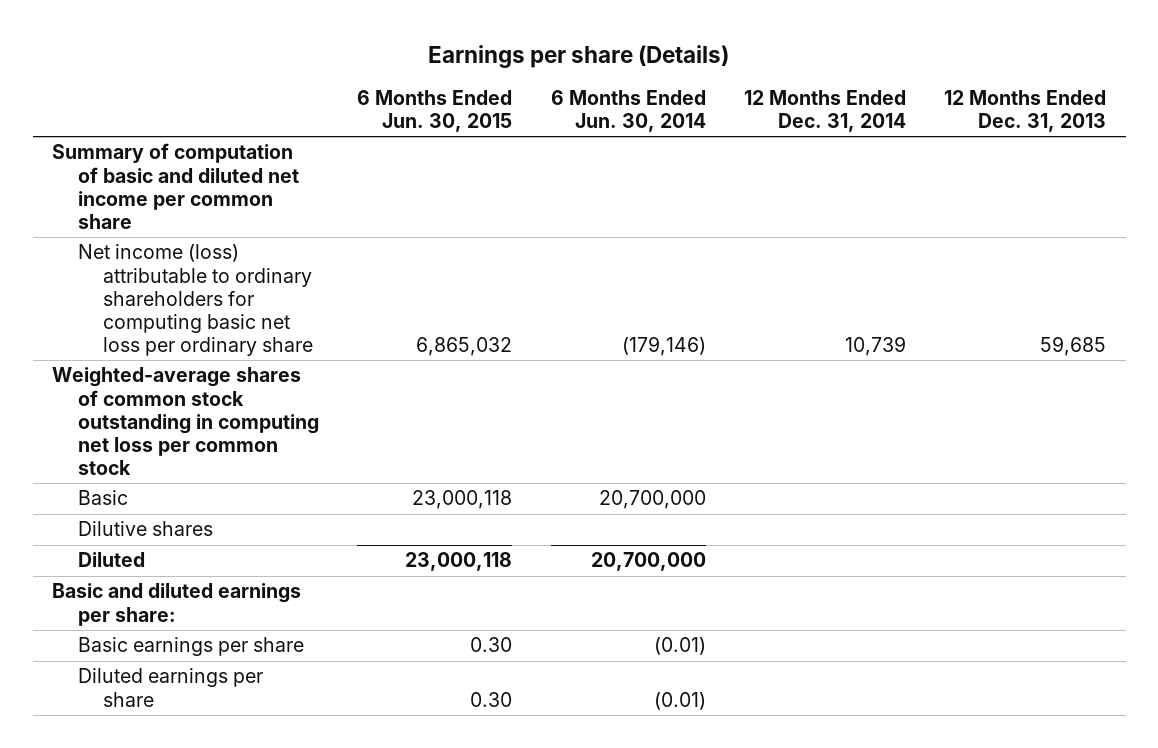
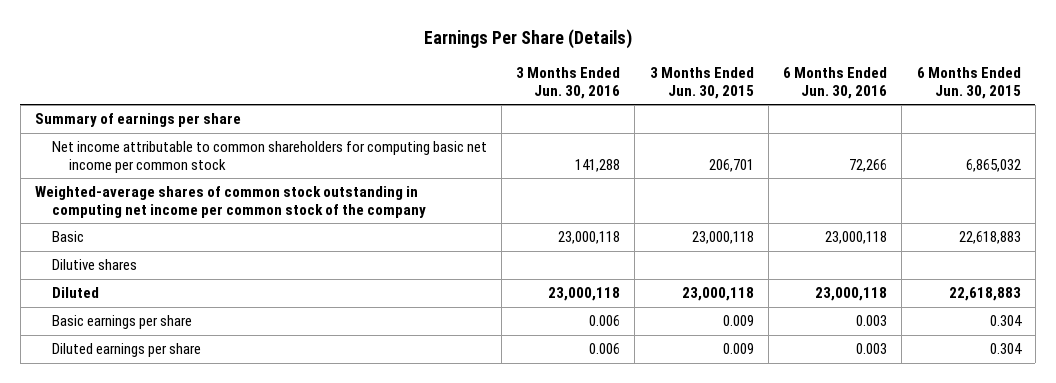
[428,44,730,68] Earnings per share (Details) -> [423,28,632,49] Earnings Per Share (Details)
[550,89,706,132] 6 Months Ended Jun. 30, 2014 -> none
[743,89,906,132] 12 Months Ended Dec. 31, 2014 -> none
[944,89,1107,132] 12 Months Ended Dec. 31, 2013 -> none
none -> [516,67,621,99] 3 Months Ended Jun. 30, 2016
none -> [649,67,754,99] 3 Months Ended Jun. 30, 2015
none -> [783,67,888,99] 6 Months Ended Jun. 30, 2016
[51,143,299,229] Summary of computation of basic and diluted net income per common share -> [35,113,242,128] Summary of earnings per share
[77,244,314,356] Net income (loss) attributable to ordinary shareholders for computing basic net loss per ordinary share -> [51,141,487,173] Net income attributable to common shareholders for computing basic net income per common stock
[51,367,319,475] Weighted-average shares of common stock outstanding in computing net loss per common stock -> [35,186,426,218] Weighted-average shares of common stock outstanding in computing net income per common stock of the company
[412,490,513,510] 23,000,118 -> [958,231,1021,245] 22,618,883
[51,583,301,626] Basic and diluted earnings per share: -> none
[405,552,513,572] 23,000,118 -> [948,287,1021,302] 22,618,883
[470,637,513,653] 0.30 -> [989,315,1022,327] 0.304
[470,691,513,707] 0.30 -> [989,343,1022,355] 0.304

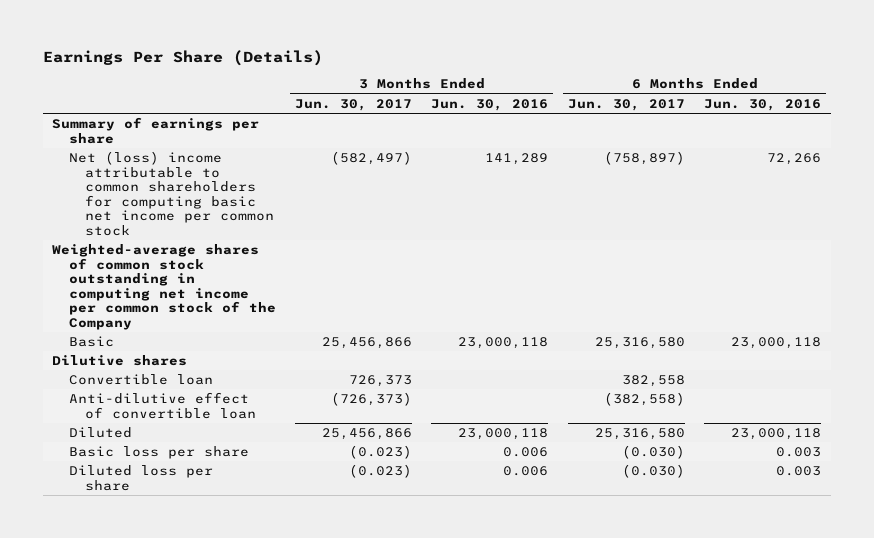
[649,67,754,99] 3 Months Ended Jun. 30, 2015 -> none
[916,67,1021,99] 6 Months Ended Jun. 30, 2015 -> none
none -> [295,98,413,111] Jun. 30, 2017
none -> [567,98,685,111] Jun. 30, 2017
[51,141,487,173] Net income attributable to common shareholders for computing basic net income per common stock -> [68,151,274,236] Net (loss) income attributable to common shareholders for computing basic net income per common stock
[575,158,621,172] 141,288 -> [485,153,549,166] 141,289
[35,186,426,218] Weighted-average shares of common stock outstanding in computing net income per common stock of the company -> [52,244,276,330] Weighted-average shares of common stock outstanding in computing net income per common stock of the Company
none -> [68,374,213,386] Convertible loan
none -> [68,392,256,419] Anti-dilutive effect of convertible loan
[51,315,192,330] Basic earnings per share -> [68,446,249,460] Basic loss per share
[51,343,201,358] Diluted earnings per share -> [68,465,213,491] Diluted loss per share

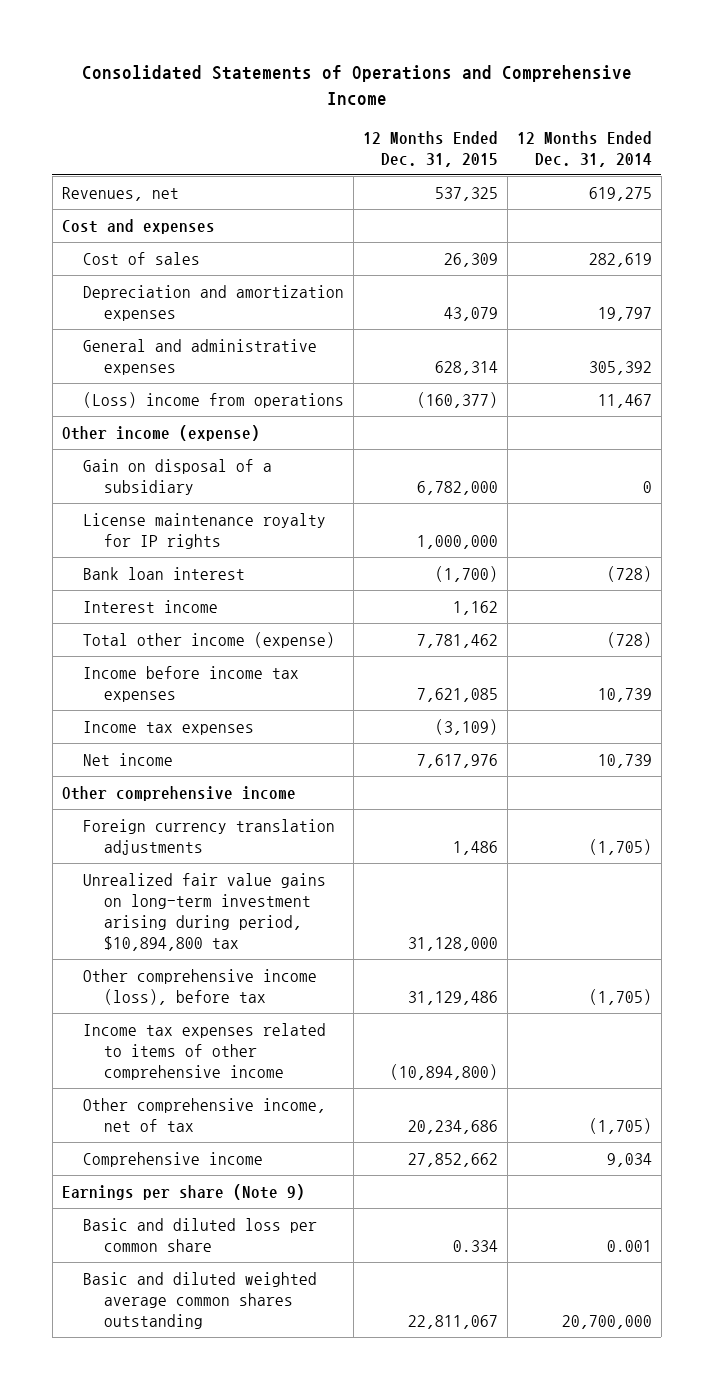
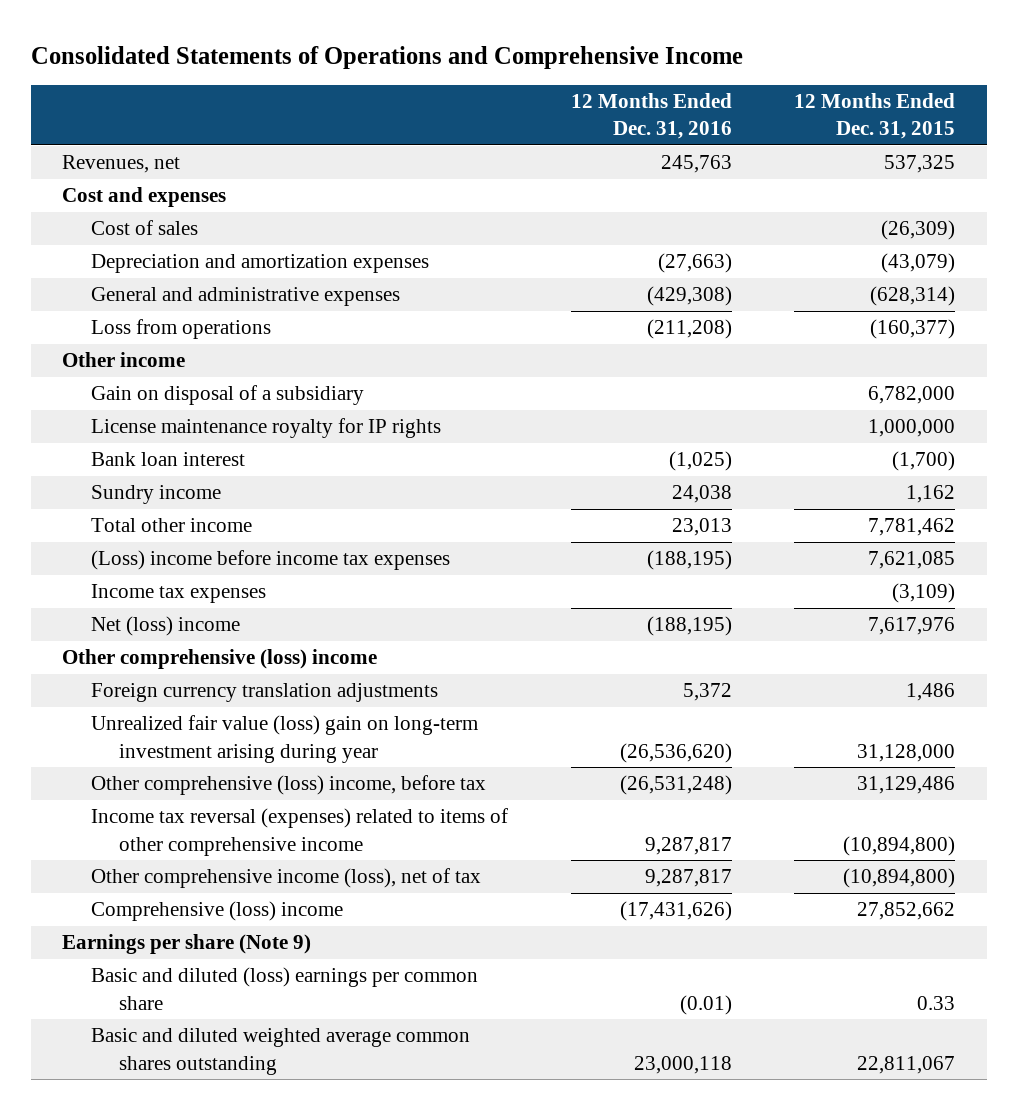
[516,130,652,167] 12 Months Ended Dec. 31, 2014 -> none
none -> [570,93,732,140] 12 Months Ended Dec. 31, 2016
[443,252,498,267] 26,309 -> [881,220,956,241] (26,309)
[443,306,498,321] 43,079 -> [881,253,956,274] (43,079)
[434,360,498,375] 628,314 -> [870,286,956,307] (628,314)
[82,391,344,408] (Loss) income from operations -> [90,319,271,340] Loss from operations
[61,424,260,441] Other income (expense) -> [62,352,186,368] Other income
[82,599,218,613] Interest income -> [90,485,221,505] Sundry income
[82,631,335,648] Total other income (expense) -> [90,518,252,533] Total other income
[82,665,299,702] Income before income tax expenses -> [90,550,450,571] (Loss) income before income tax expenses
[82,752,173,766] Net income -> [90,616,240,637] Net (loss) income
[61,785,296,801] Other comprehensive income -> [62,649,378,670] Other comprehensive (loss) income
[82,872,326,951] Unrealized fair value gains on long-term investment arising during period, $10,894,800 tax -> [90,715,478,763] Unrealized fair value (loss) gain on long-term investment arising during year
[82,968,317,1005] Other comprehensive income (loss), before tax -> [90,775,486,796] Other comprehensive (loss) income, before tax
[82,1022,326,1080] Income tax expenses related to items of other comprehensive income -> [90,808,508,856] Income tax reversal (expenses) related to items of other comprehensive income
[82,1097,326,1132] Other comprehensive income, net of tax -> [90,868,481,889] Other comprehensive income (loss), net of tax
[407,1119,498,1134] 20,234,686 -> [843,868,956,889] (10,894,800)
[82,1151,263,1167] Comprehensive income -> [90,901,343,922] Comprehensive (loss) income
[82,1217,317,1252] Basic and diluted loss per common share -> [90,967,478,1010] Basic and diluted (loss) earnings per common share
[452,1239,498,1252] 0.334 -> [917,995,956,1010] 0.33

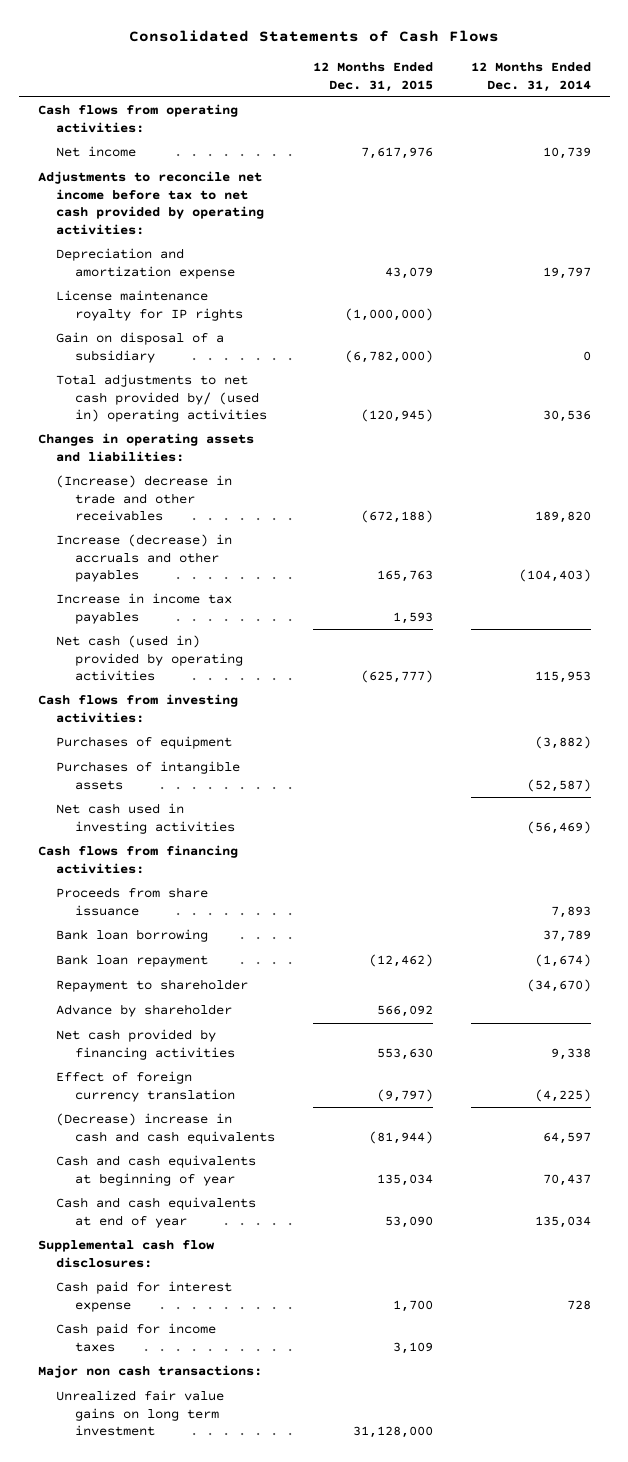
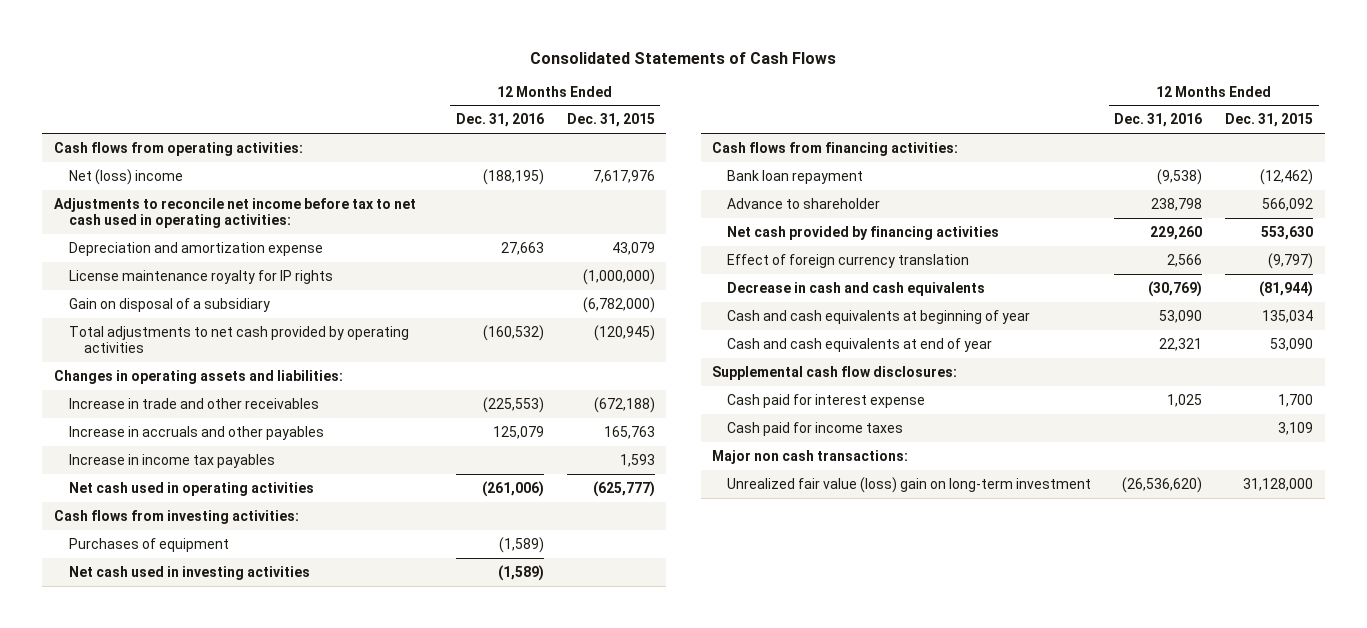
[470,62,591,92] 12 Months Ended Dec. 31, 2014 -> none
none -> [455,113,544,128] Dec. 31, 2016
[56,146,137,158] Net income -> [68,168,183,185] Net (loss) income
[37,171,265,235] Adjustments to reconcile net income before tax to net cash provided by operating activities: -> [53,197,416,229] Adjustments to reconcile net income before tax to net cash used in operating activities:
[56,374,267,423] Total adjustments to net cash provided by/ (used in) operating activities -> [68,325,409,354] Total adjustments to net cash provided by operating activities
[56,475,233,522] (Increase) decrease in trade and other receivables -> [68,397,319,409] Increase in trade and other receivables
[56,534,233,583] Increase (decrease) in accruals and other payables -> [68,425,324,440] Increase in accruals and other payables
[56,635,243,682] Net cash (used in) provided by operating activities -> [68,481,314,496] Net cash used in operating activities
[56,761,241,790] Purchases of intangible assets -> none
[56,887,209,916] Proceeds from share issuance -> none
[56,929,209,943] Bank loan borrowing -> none
[56,979,249,993] Repayment to shareholder -> none
[56,1004,233,1018] Advance by shareholder -> [727,197,881,209] Advance to shareholder
[56,1113,275,1144] (Decrease) increase in cash and cash equivalents -> [727,281,986,296] Decrease in cash and cash equivalents
[56,1390,225,1437] Unrealized fair value gains on long term investment -> [727,476,1092,493] Unrealized fair value (loss) gain on long-term investment

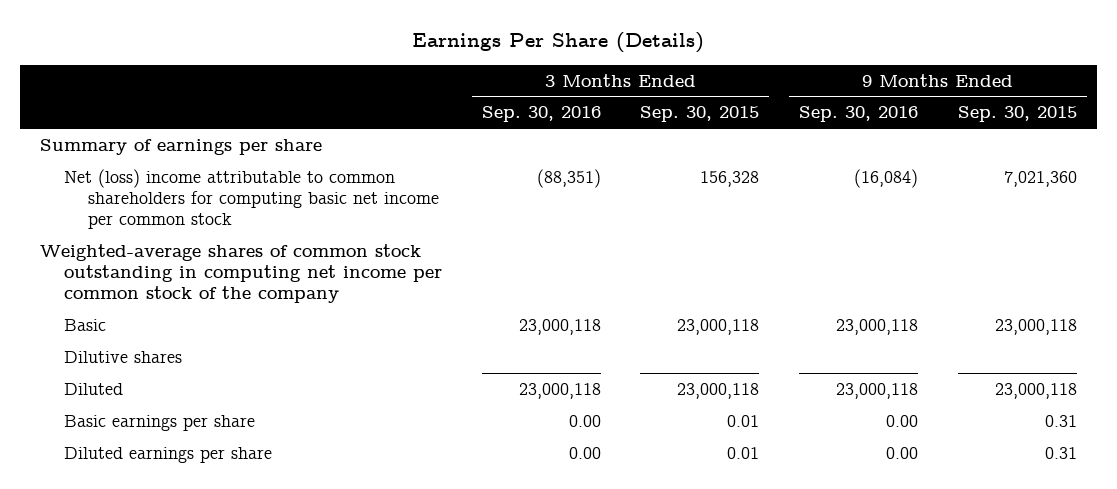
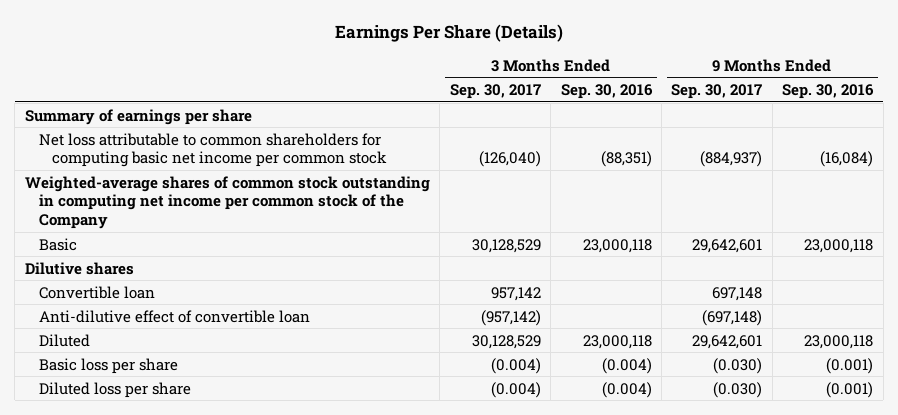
[640,106,760,123] Sep. 30, 2015 -> none
[957,106,1077,123] Sep. 30, 2015 -> none
none -> [449,84,541,100] Sep. 30, 2017
none -> [671,84,763,100] Sep. 30, 2017
[63,168,440,230] Net (loss) income attributable to common shareholders for computing basic net income per common stock -> [38,132,388,168] Net loss attributable to common shareholders for computing basic net income per common stock
[39,243,442,304] Weighted-average shares of common stock outstanding in computing net income per common stock of the company -> [24,175,430,230] Weighted-average shares of common stock outstanding in computing net income per common stock of the Company
none -> [38,285,155,299] Convertible loan
none -> [38,309,310,323] Anti-dilutive effect of convertible loan
[63,414,255,431] Basic earnings per share -> [38,357,178,374] Basic loss per share
[568,414,601,427] 0.00 -> [601,357,652,374] (0.004)
[886,414,919,427] 0.00 -> [826,357,874,374] (0.001)
[63,446,272,463] Diluted earnings per share -> [38,381,191,398] Diluted loss per share
[568,446,601,459] 0.00 -> [601,381,652,398] (0.004)
[886,446,919,459] 0.00 -> [826,381,874,398] (0.001)

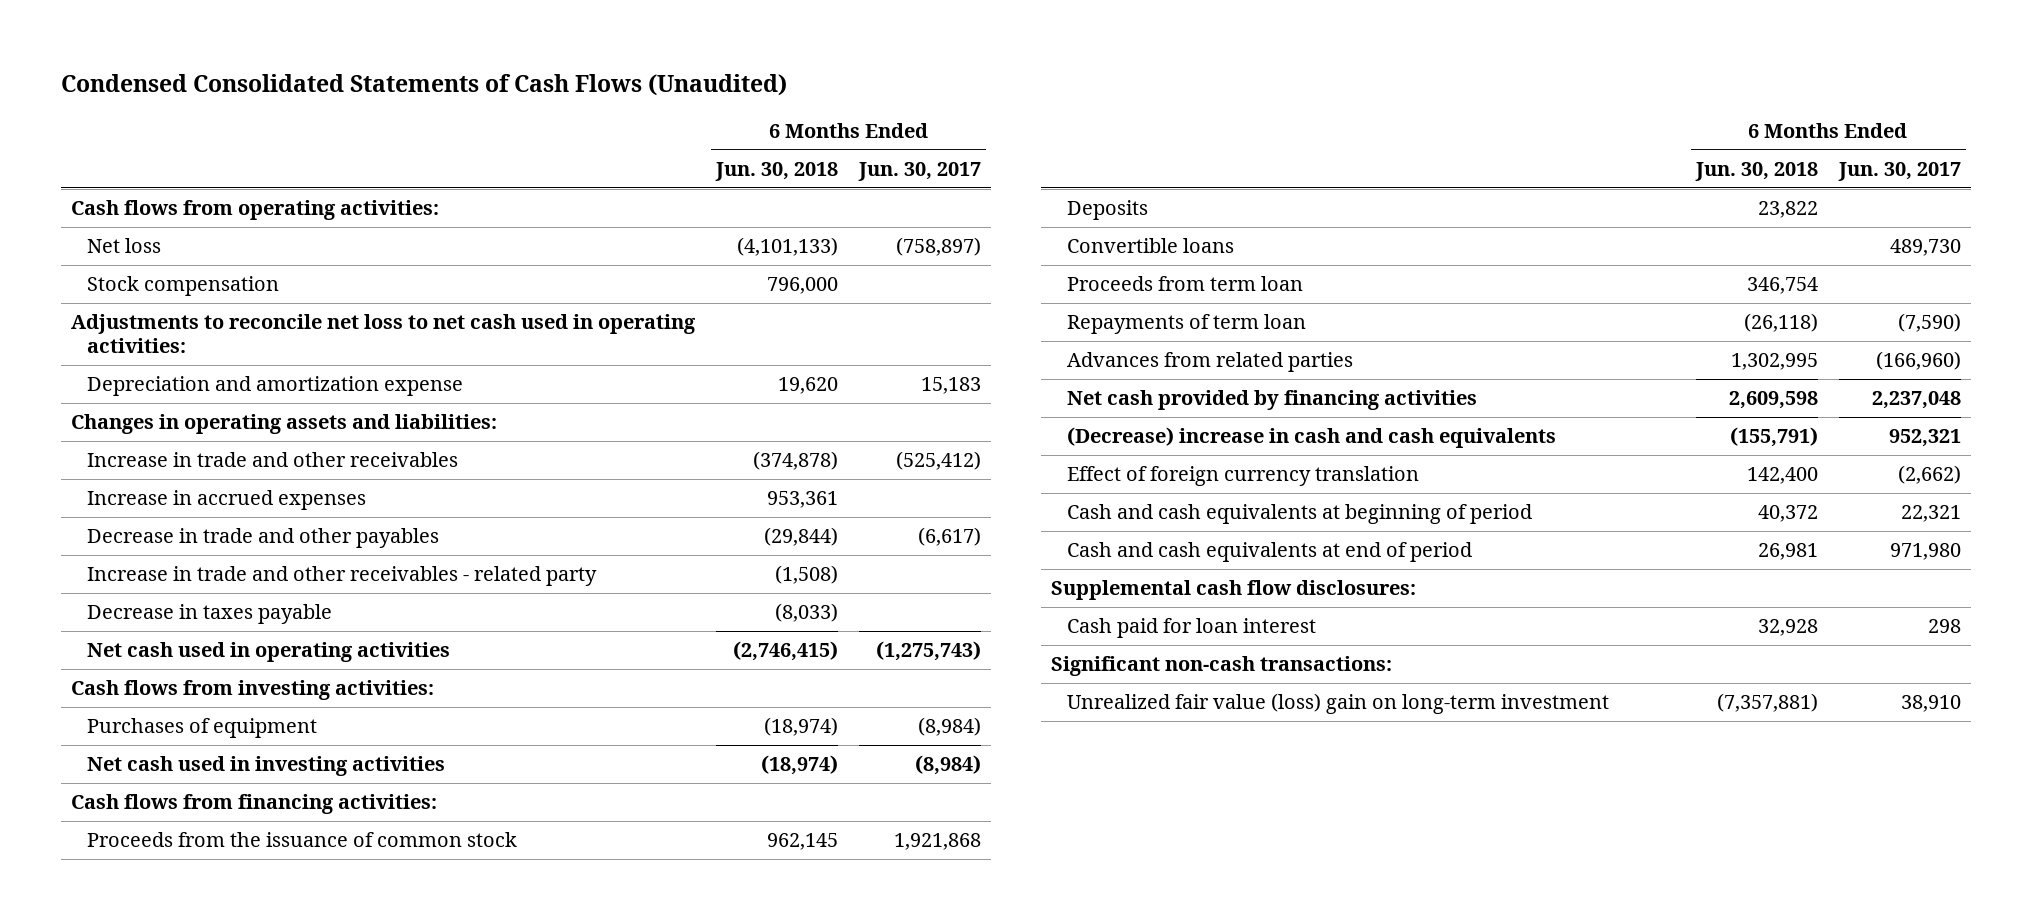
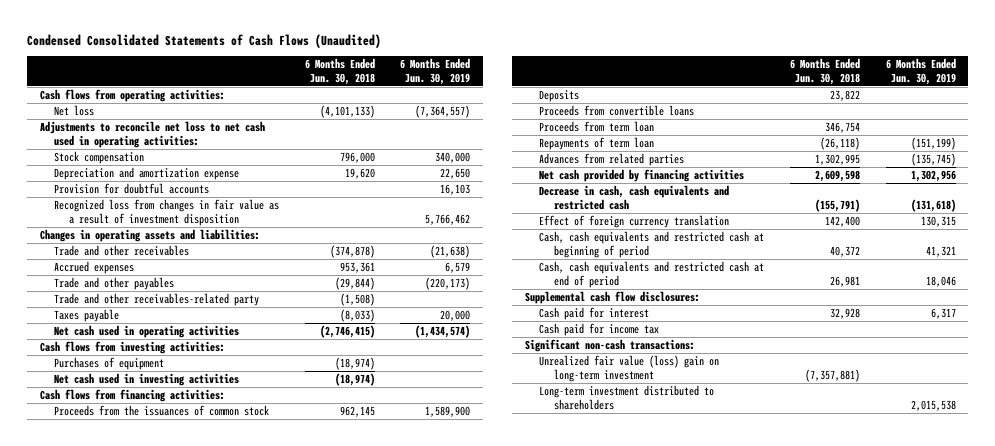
[857,161,981,181] Jun. 30, 2017 -> none
none -> [400,58,471,85] 6 Months Ended Jun. 30, 2019
[86,276,279,297] Stock compensation -> [54,151,145,165] Stock compensation
none -> [54,183,210,195] Provision for doubtful accounts
none -> [54,199,280,226] Recognized loss from changes in fair value as a result of investment disposition
[86,452,458,468] Increase in trade and other receivables -> [54,245,190,257] Trade and other receivables
[86,490,366,511] Increase in accrued expenses -> [54,261,135,275] Accrued expenses
[86,528,439,549] Decrease in trade and other payables -> [54,277,175,291] Trade and other payables
[86,566,597,587] Increase in trade and other receivables - related party -> [54,293,260,307] Trade and other receivables-related party
[86,604,332,625] Decrease in taxes payable -> [54,309,120,323] Taxes payable
[86,832,517,848] Proceeds from the issuance of common stock -> [54,405,270,417] Proceeds from the issuances of common stock
[1066,238,1234,254] Convertible loans -> [539,105,695,117] Proceeds from convertible loans
[1066,427,1556,449] (Decrease) increase in cash and cash equivalents -> [539,185,730,210] Decrease in cash, cash equivalents and restricted cash
[1066,504,1532,525] Cash and cash equivalents at beginning of period -> [539,231,765,258] Cash, cash equivalents and restricted cash at beginning of period
[1066,542,1472,563] Cash and cash equivalents at end of period -> [539,261,765,288] Cash, cash equivalents and restricted cash at end of period
[1066,618,1316,639] Cash paid for loan interest -> [539,307,650,321] Cash paid for interest
none -> [539,323,660,337] Cash paid for income tax
none -> [539,385,715,410] Long-term investment distributed to shareholders

